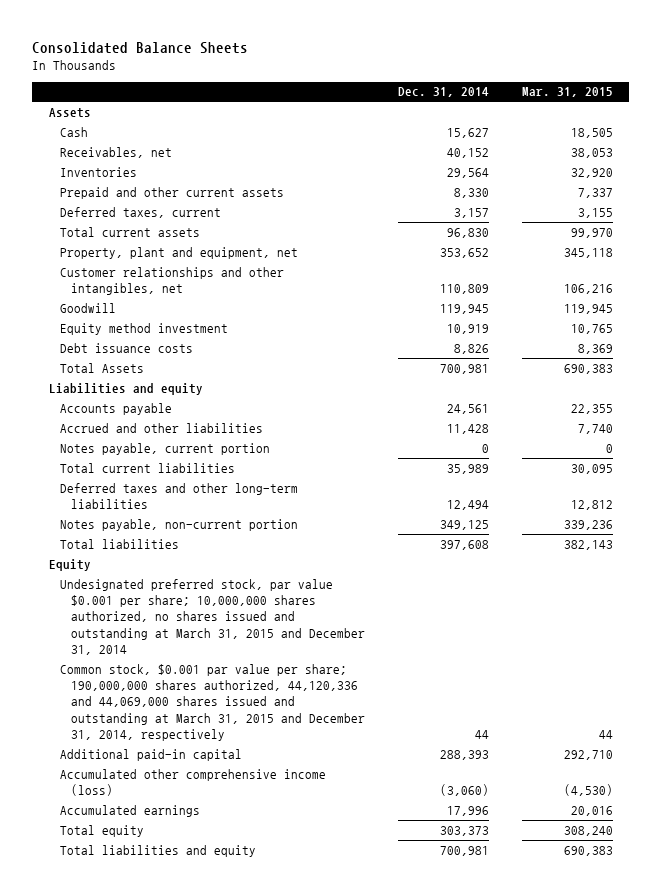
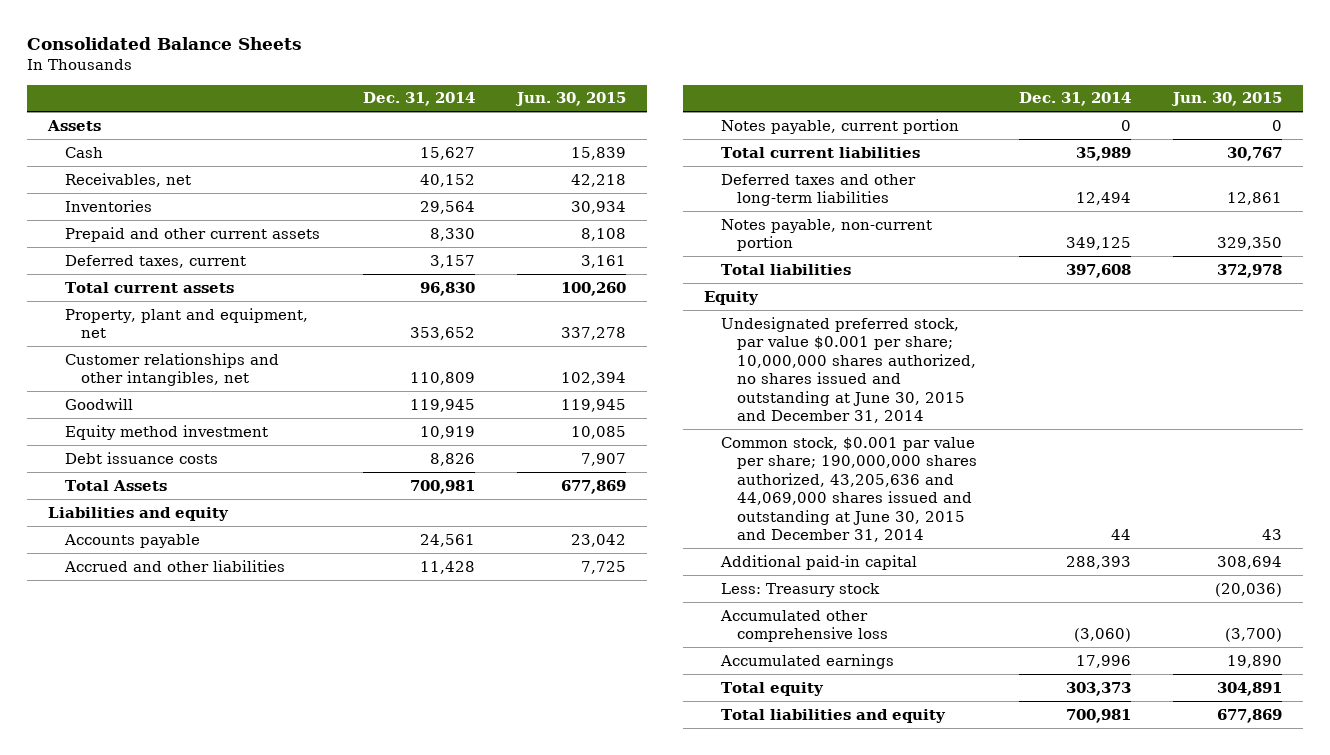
[521,87,613,98] Mar. 31, 2015 -> none
none -> [514,92,626,107] Jun. 30, 2015
[59,578,366,656] Undesignated preferred stock, par value $0.001 per share; 10,000,000 shares authorized, no shares issued and outstanding at March 31, 2015 and December 31, 2014 -> [720,316,977,423] Undesignated preferred stock, par value $0.001 per share; 10,000,000 shares authorized, no shares issued and outstanding at June 30, 2015 and December 31, 2014
[59,663,366,742] Common stock, $0.001 par value per share; 190,000,000 shares authorized, 44,120,336 and 44,069,000 shares issued and outstanding at March 31, 2015 and December 31, 2014, respectively -> [720,436,978,542] Common stock, $0.001 par value per share; 190,000,000 shares authorized, 43,205,636 and 44,069,000 shares issued and outstanding at June 30, 2015 and December 31, 2014
none -> [720,582,880,597] Less: Treasury stock
[59,768,326,797] Accumulated other comprehensive income (loss) -> [719,609,889,643] Accumulated other comprehensive loss

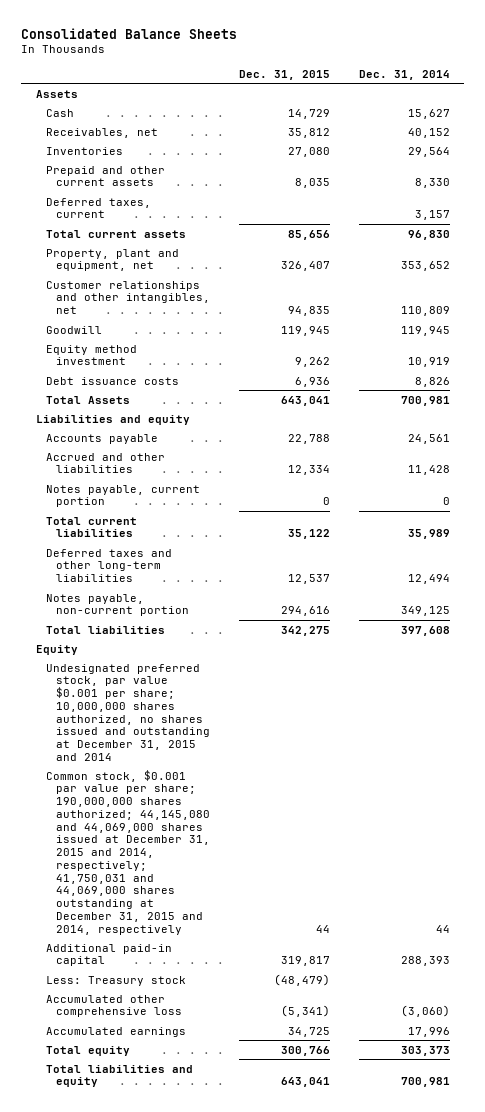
[514,92,626,107] Jun. 30, 2015 -> none
none -> [238,69,330,80] Dec. 31, 2015
[720,316,977,423] Undesignated preferred stock, par value $0.001 per share; 10,000,000 shares authorized, no shares issued and outstanding at June 30, 2015 and December 31, 2014 -> [45,663,210,761] Undesignated preferred stock, par value $0.001 per share; 10,000,000 shares authorized, no shares issued and outstanding at December 31, 2015 and 2014
[720,436,978,542] Common stock, $0.001 par value per share; 190,000,000 shares authorized, 43,205,636 and 44,069,000 shares issued and outstanding at June 30, 2015 and December 31, 2014 -> [45,769,210,935] Common stock, $0.001 par value per share; 190,000,000 shares authorized; 44,145,080 and 44,069,000 shares issued at December 31, 2015 and 2014, respectively; 41,750,031 and 44,069,000 shares outstanding at December 31, 2015 and 2014, respectively

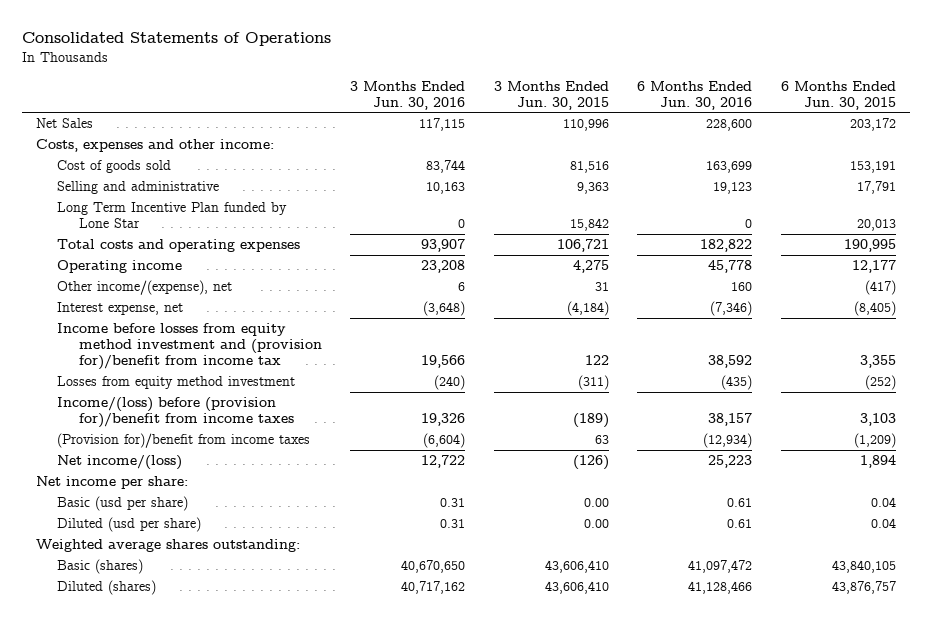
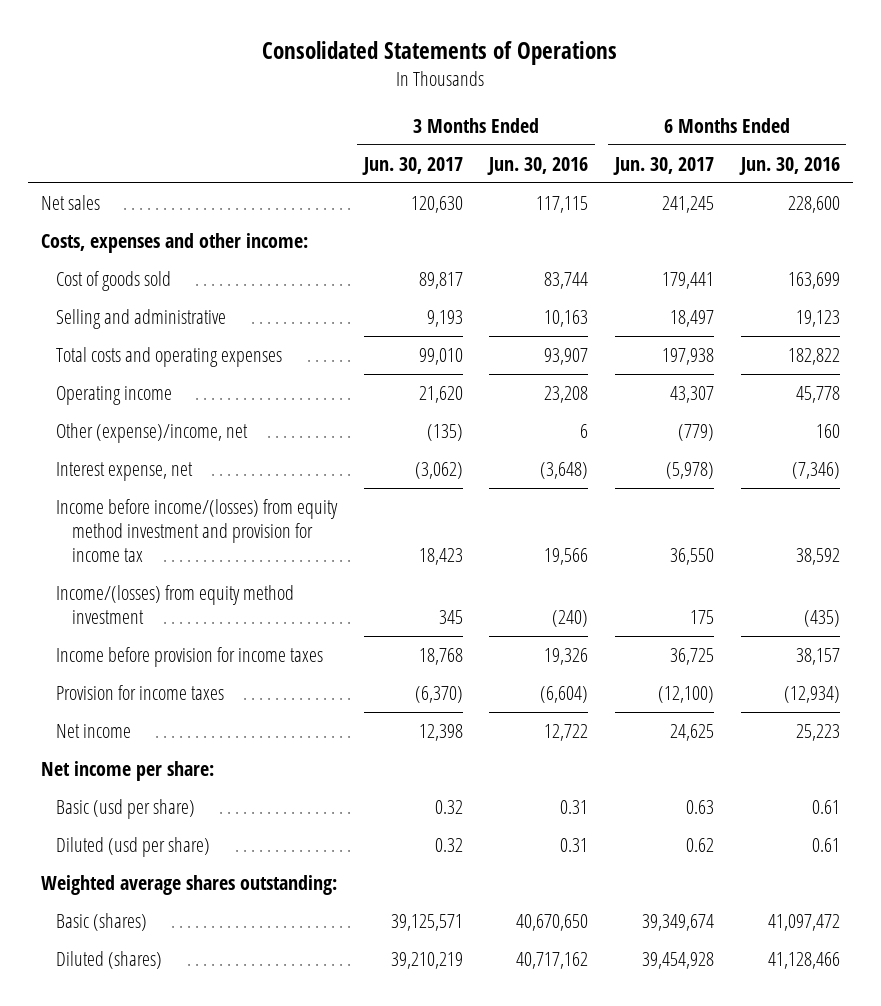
[493,80,609,110] 3 Months Ended Jun. 30, 2015 -> none
[780,80,896,110] 6 Months Ended Jun. 30, 2015 -> none
none -> [361,156,463,175] Jun. 30, 2017
none -> [612,156,714,175] Jun. 30, 2017
[36,118,94,129] Net Sales -> [41,195,101,211] Net sales
[57,202,288,229] Long Term Incentive Plan funded by Lone Star -> none
[57,280,233,296] Other income/(expense), net -> [56,423,249,444] Other (expense)/income, net
[57,323,322,370] Income before losses from equity method investment and (provision for)/benefit from income tax -> [56,499,339,563] Income before income/(losses) from equity method investment and provision for income tax
[57,376,296,390] Losses from equity method investment -> [56,585,295,625] Income/(losses) from equity method investment
[57,397,294,429] Income/(loss) before (provision for)/benefit from income taxes -> [56,647,324,668] Income before provision for income taxes
[57,433,311,449] (Provision for)/benefit from income taxes -> [56,685,225,701] Provision for income taxes
[57,455,183,471] Net income/(loss) -> [56,724,132,739] Net income

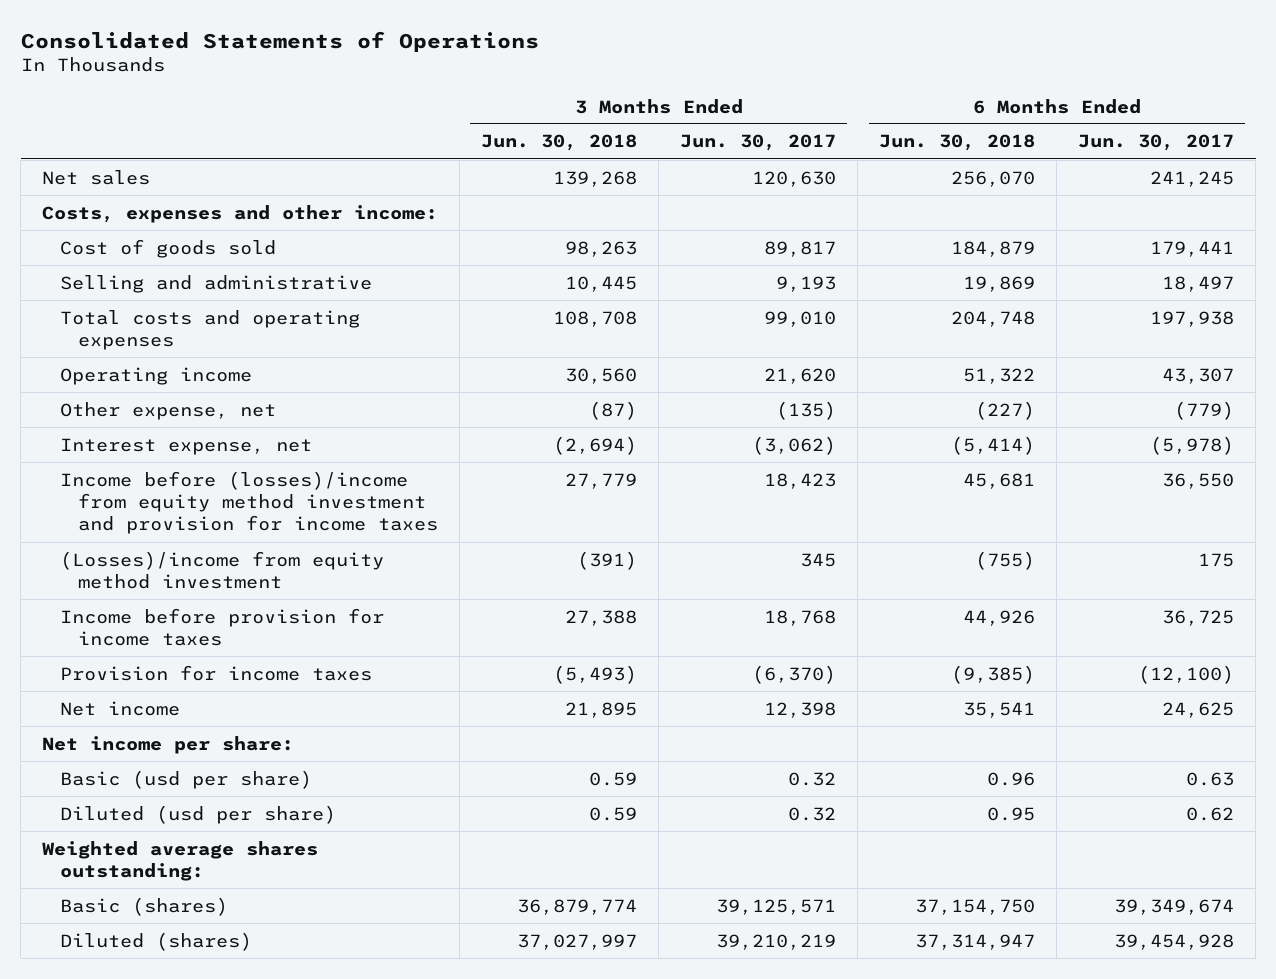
[487,156,589,175] Jun. 30, 2016 -> none
[738,156,840,175] Jun. 30, 2016 -> none
none -> [481,134,638,152] Jun. 30, 2018
none -> [879,134,1036,152] Jun. 30, 2018
[56,423,249,444] Other (expense)/income, net -> [59,401,276,420] Other expense, net
[56,499,339,563] Income before income/(losses) from equity method investment and provision for income tax -> [59,470,438,535] Income before (losses)/income from equity method investment and provision for income taxes
[56,585,295,625] Income/(losses) from equity method investment -> [59,550,384,589] (Losses)/income from equity method investment

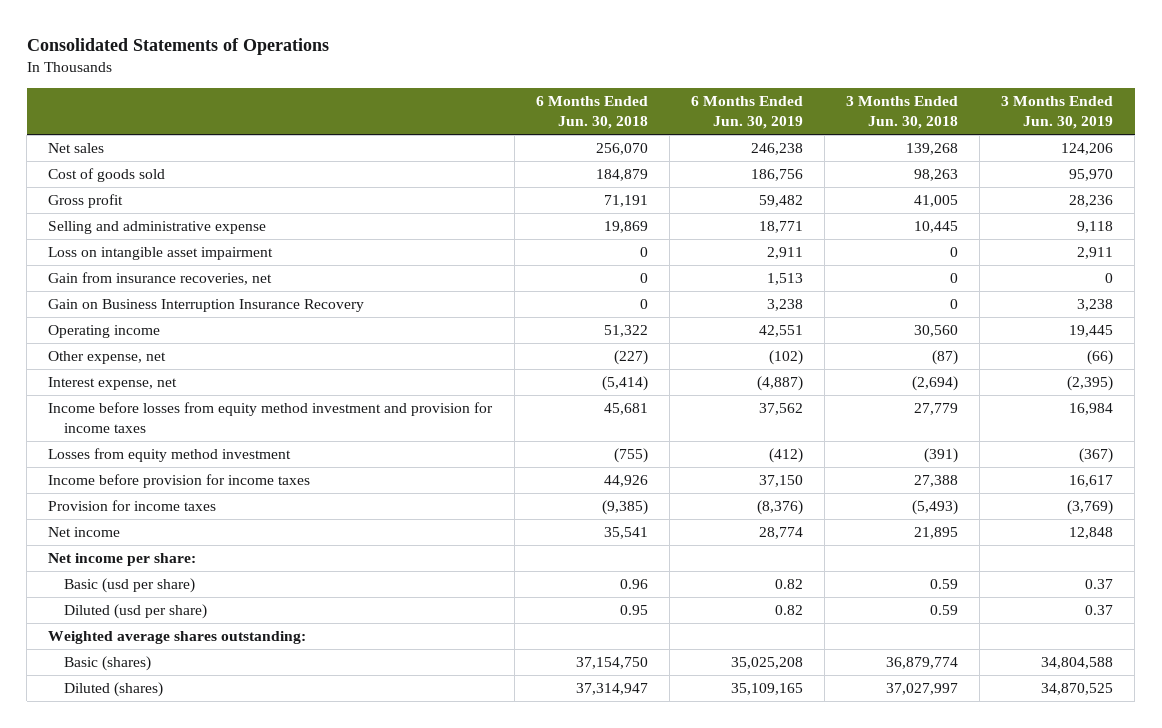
[680,134,837,152] Jun. 30, 2017 -> none
[1078,134,1235,152] Jun. 30, 2017 -> none
none -> [690,96,803,129] 6 Months Ended Jun. 30, 2019
none -> [1001,96,1114,129] 3 Months Ended Jun. 30, 2019
[42,204,439,223] Costs, expenses and other income: -> none
[59,309,360,350] Total costs and operating expenses -> none
none -> [48,194,124,209] Gross profit
[59,274,372,293] Selling and administrative -> [48,221,267,235] Selling and administrative expense
none -> [48,247,274,261] Loss on intangible asset impairment
none -> [48,272,273,286] Gain from insurance recoveries, net
none -> [48,299,365,313] Gain on Business Interruption Insurance Recovery
[59,470,438,535] Income before (losses)/income from equity method investment and provision for income taxes -> [48,402,494,433] Income before losses from equity method investment and provision for income taxes
[59,550,384,589] (Losses)/income from equity method investment -> [48,448,292,463] Losses from equity method investment

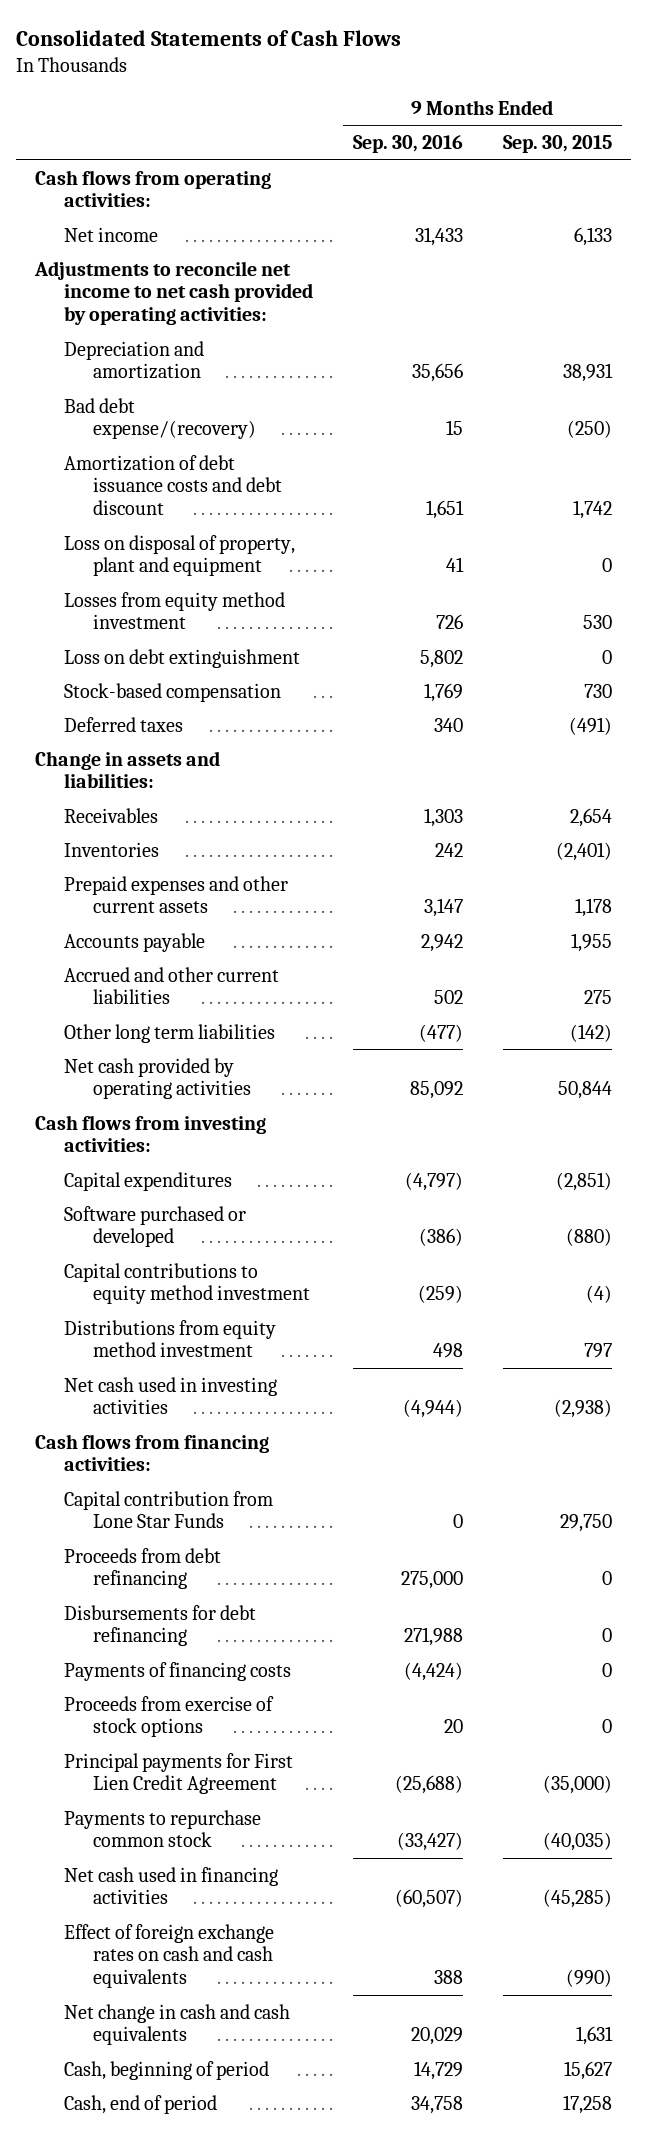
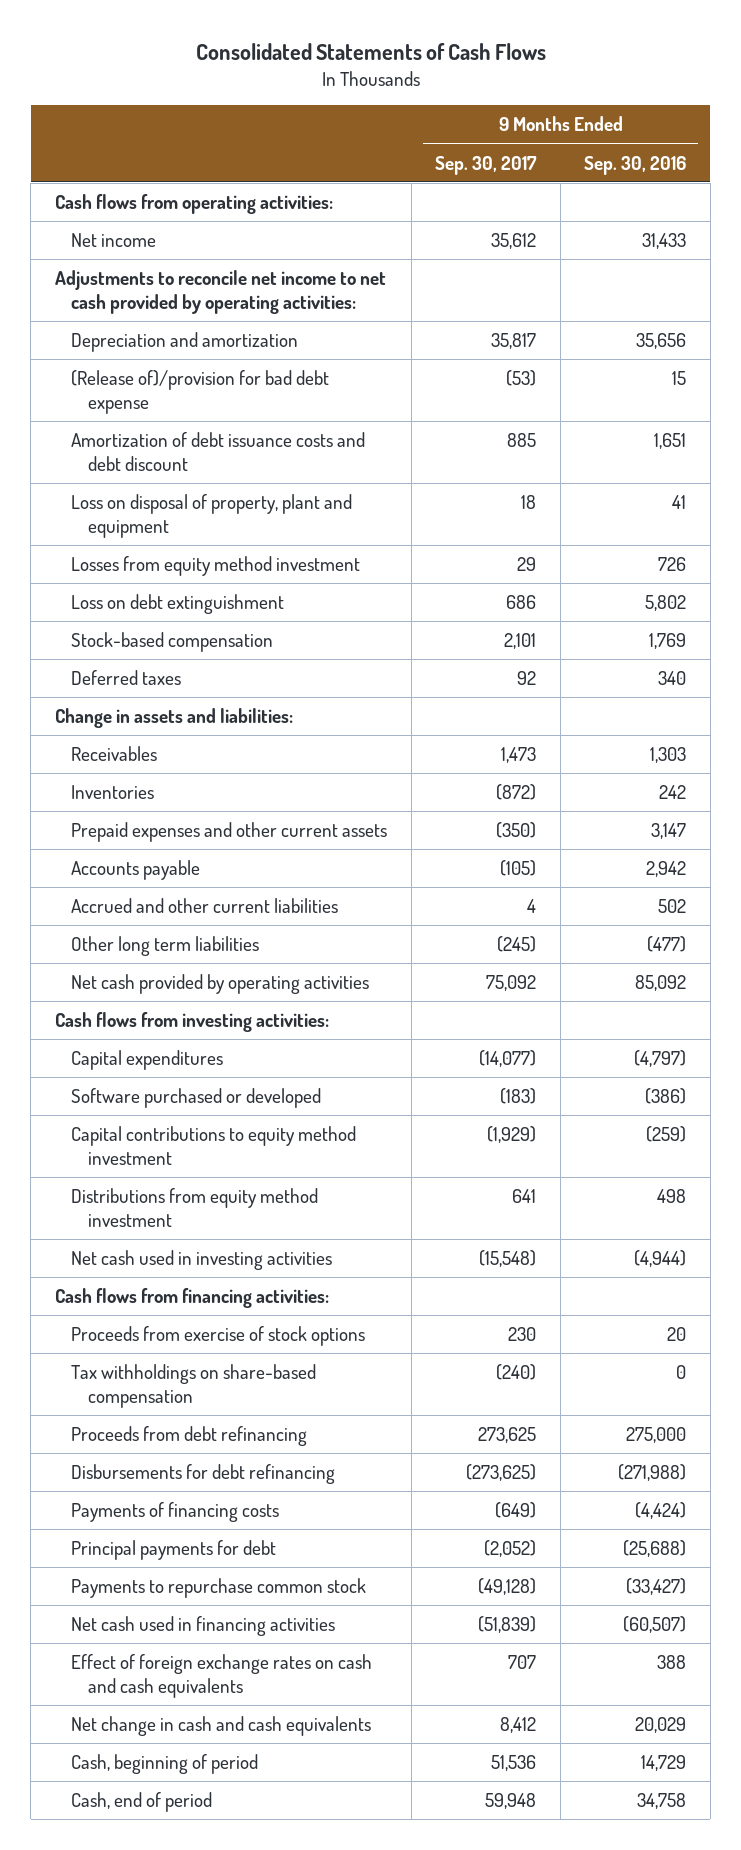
[502,135,612,154] Sep. 30, 2015 -> none
none -> [435,155,538,175] Sep. 30, 2017
[64,397,256,440] Bad debt expense/(recovery) -> [71,370,330,414] (Release of)/provision for bad debt expense
[64,1490,274,1529] Capital contribution from Lone Star Funds -> none
[64,1695,275,1738] Proceeds from exercise of stock options -> [71,1326,366,1347] Proceeds from exercise of stock options
none -> [71,1364,317,1408] Tax withholdings on share-based compensation
[403,1627,463,1647] 271,988 -> [618,1464,687,1482] (271,988)
[64,1752,294,1795] Principal payments for First Lien Credit Agreement -> [71,1540,277,1561] Principal payments for debt

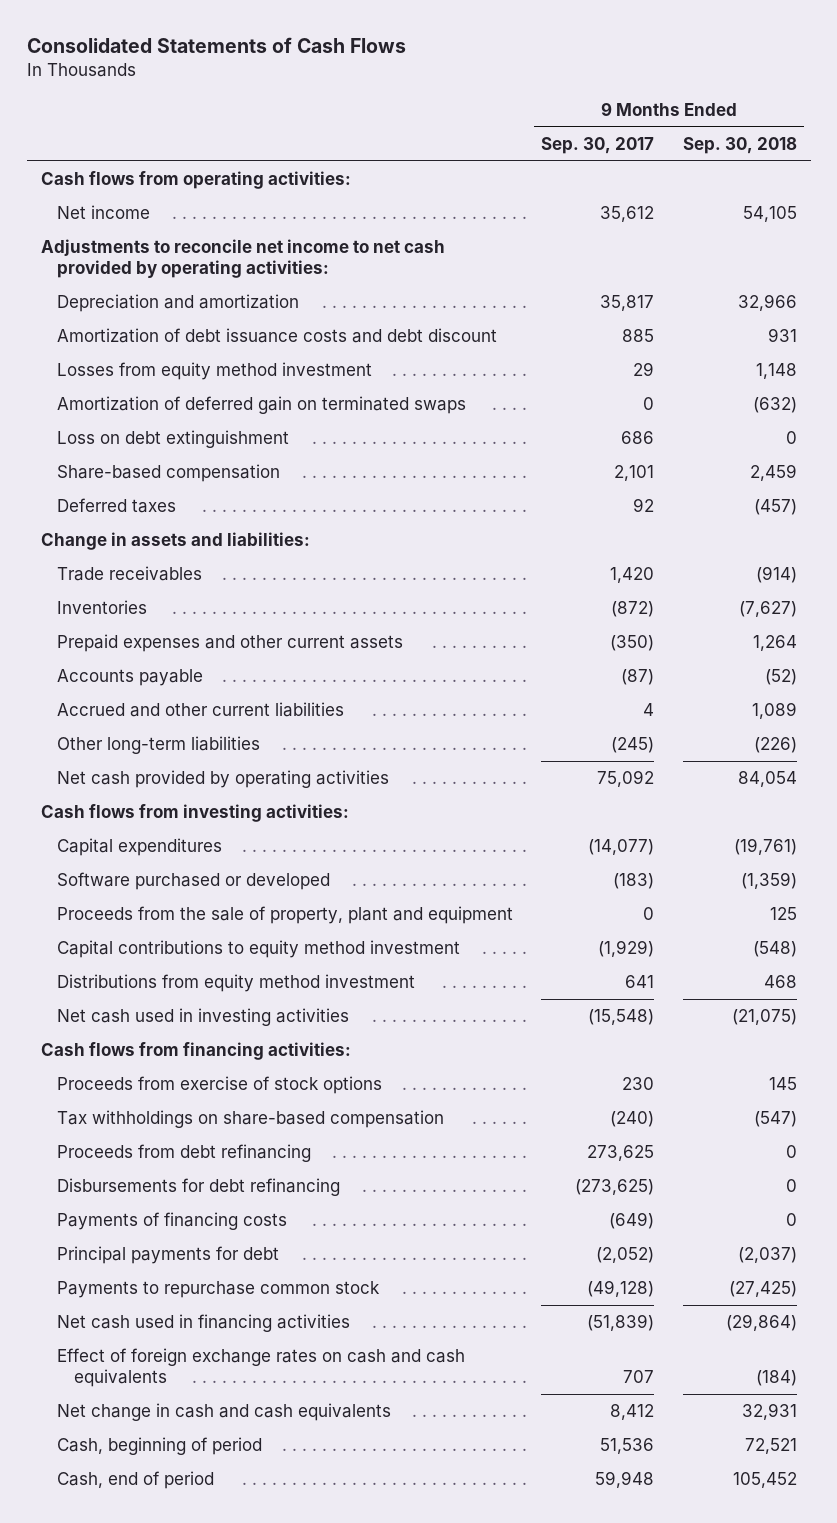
[584,155,687,175] Sep. 30, 2016 -> none
none -> [682,137,797,155] Sep. 30, 2018
[71,370,330,414] (Release of)/provision for bad debt expense -> none
[71,494,353,538] Loss on disposal of property, plant and equipment -> none
none -> [57,396,467,415] Amortization of deferred gain on terminated swaps
[71,632,274,653] Stock-based compensation -> [57,464,281,483] Share-based compensation
[71,746,158,762] Receivables -> [57,566,203,582] Trade receivables
[501,747,537,764] 1,473 -> [610,567,655,584] 1,420
[500,860,537,877] (105) -> [621,669,655,686] (87)
[71,936,260,957] Other long term liabilities -> [57,736,261,755] Other long-term liabilities
none -> [57,906,514,925] Proceeds from the sale of property, plant and equipment

